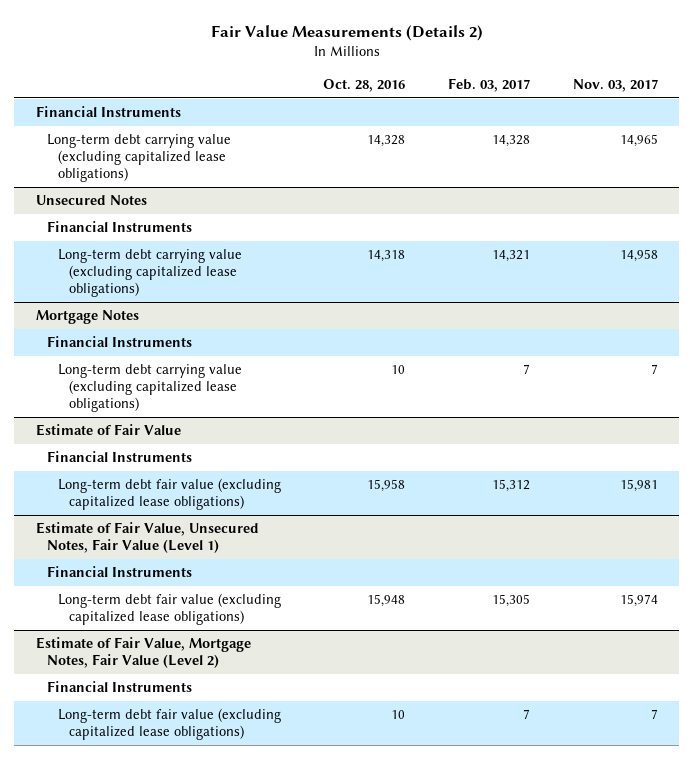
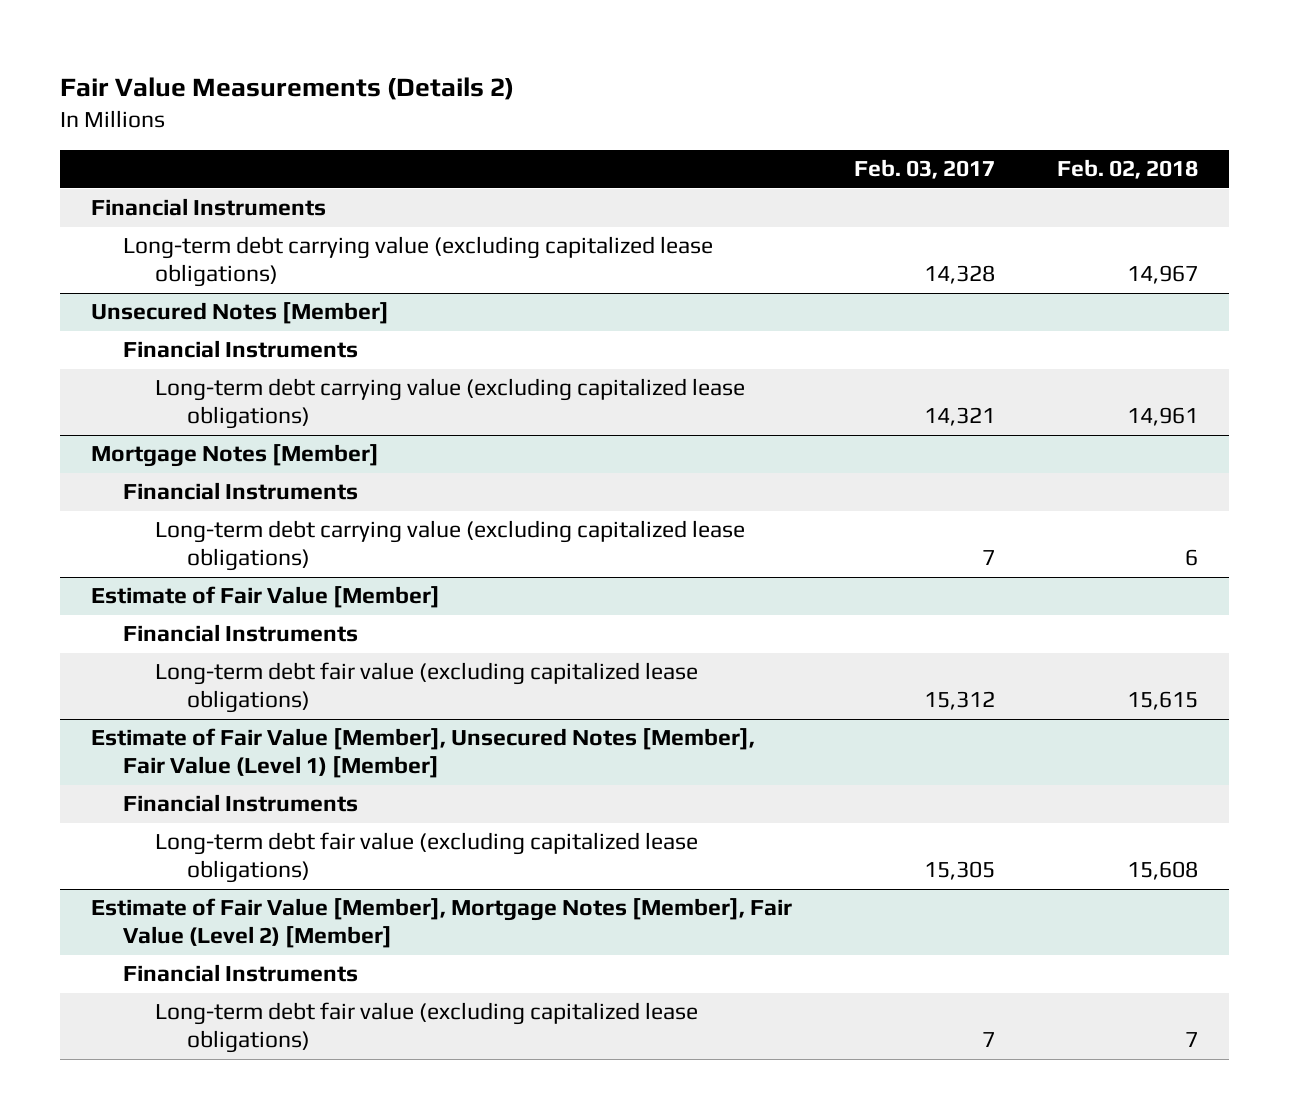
[323,78,406,92] Oct. 28, 2016 -> none
[572,78,658,92] Nov. 03, 2017 -> none
none -> [1056,159,1198,180] Feb. 02, 2018
[35,195,147,206] Unsecured Notes -> [91,302,390,325] Unsecured Notes [Member]
[35,310,139,325] Mortgage Notes -> [91,444,380,468] Mortgage Notes [Member]
[35,424,181,437] Estimate of Fair Value -> [91,586,441,609] Estimate of Fair Value [Member]
[35,522,259,554] Estimate of Fair Value, Unsecured Notes, Fair Value (Level 1) -> [91,728,756,779] Estimate of Fair Value [Member], Unsecured Notes [Member], Fair Value (Level 1) [Member]
[35,637,251,669] Estimate of Fair Value, Mortgage Notes, Fair Value (Level 2) -> [91,898,793,949] Estimate of Fair Value [Member], Mortgage Notes [Member], Fair Value (Level 2) [Member]

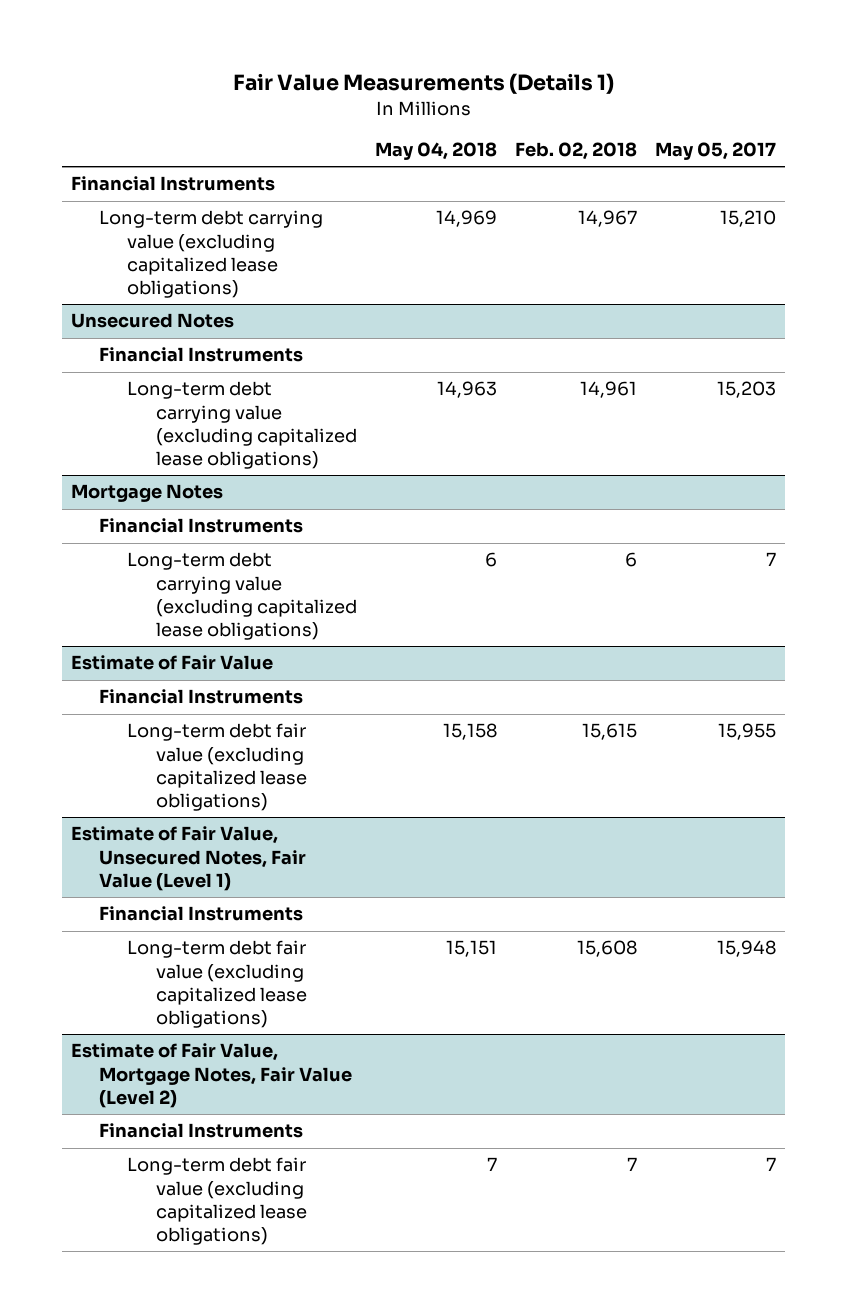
[60,76,515,100] Fair Value Measurements (Details 2) -> [232,72,614,94] Fair Value Measurements (Details 1)
[854,159,996,180] Feb. 03, 2017 -> none
none -> [374,142,497,161] May 04, 2018
none -> [655,142,777,161] May 05, 2017
[91,302,390,325] Unsecured Notes [Member] -> [70,313,234,329] Unsecured Notes
[91,444,380,468] Mortgage Notes [Member] -> [70,484,223,503] Mortgage Notes
[91,586,441,609] Estimate of Fair Value [Member] -> [70,655,273,671] Estimate of Fair Value
[91,728,756,779] Estimate of Fair Value [Member], Unsecured Notes [Member], Fair Value (Level 1) [Member] -> [70,826,307,891] Estimate of Fair Value, Unsecured Notes, Fair Value (Level 1)
[91,898,793,949] Estimate of Fair Value [Member], Mortgage Notes [Member], Fair Value (Level 2) [Member] -> [70,1043,353,1108] Estimate of Fair Value, Mortgage Notes, Fair Value (Level 2)

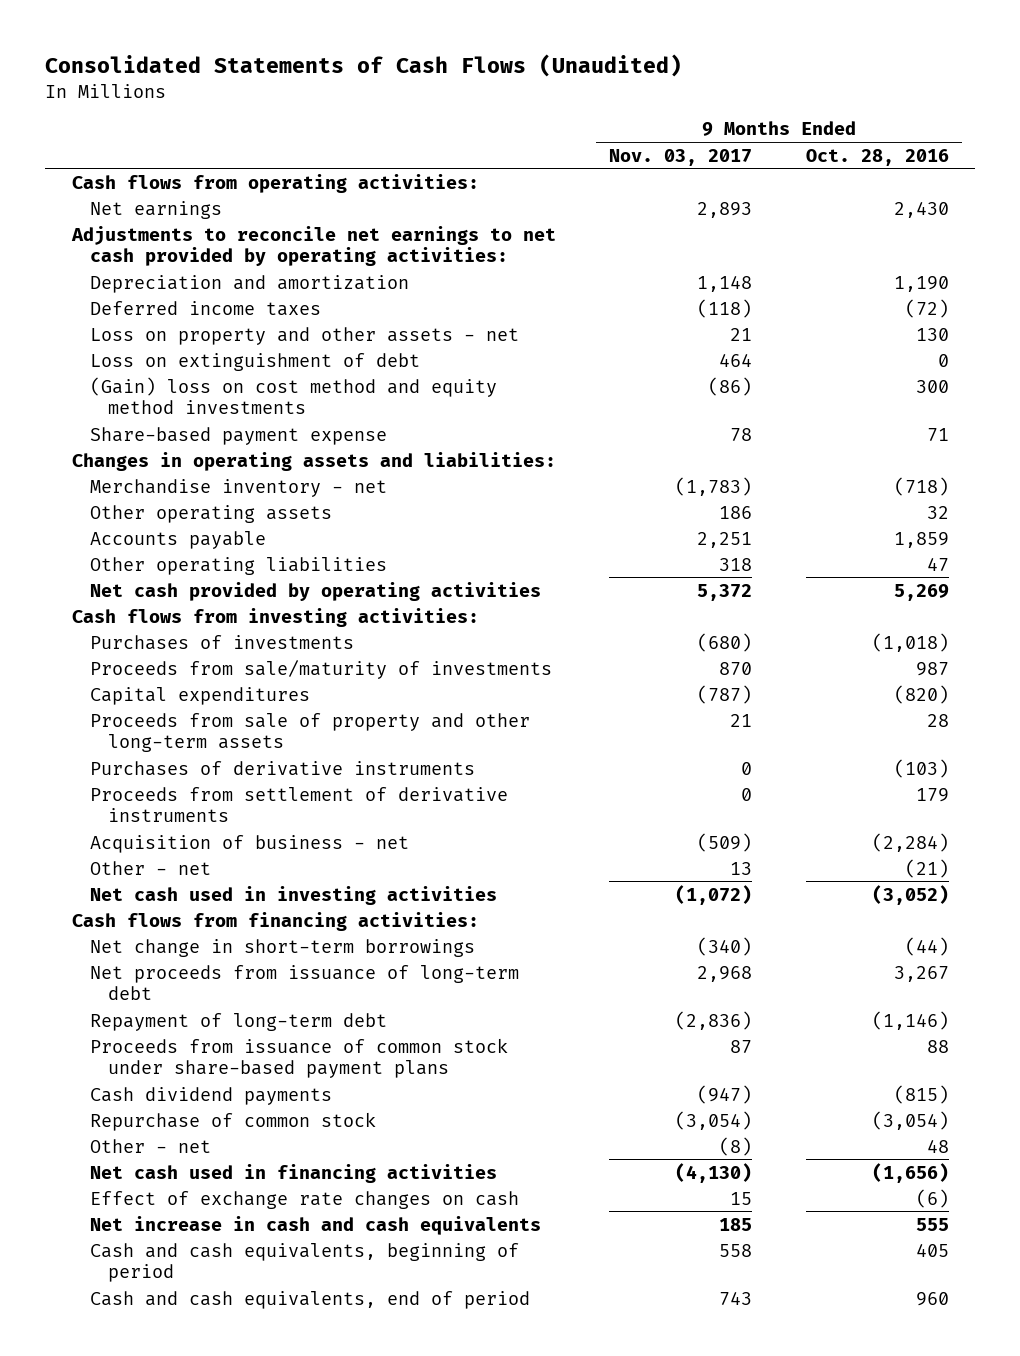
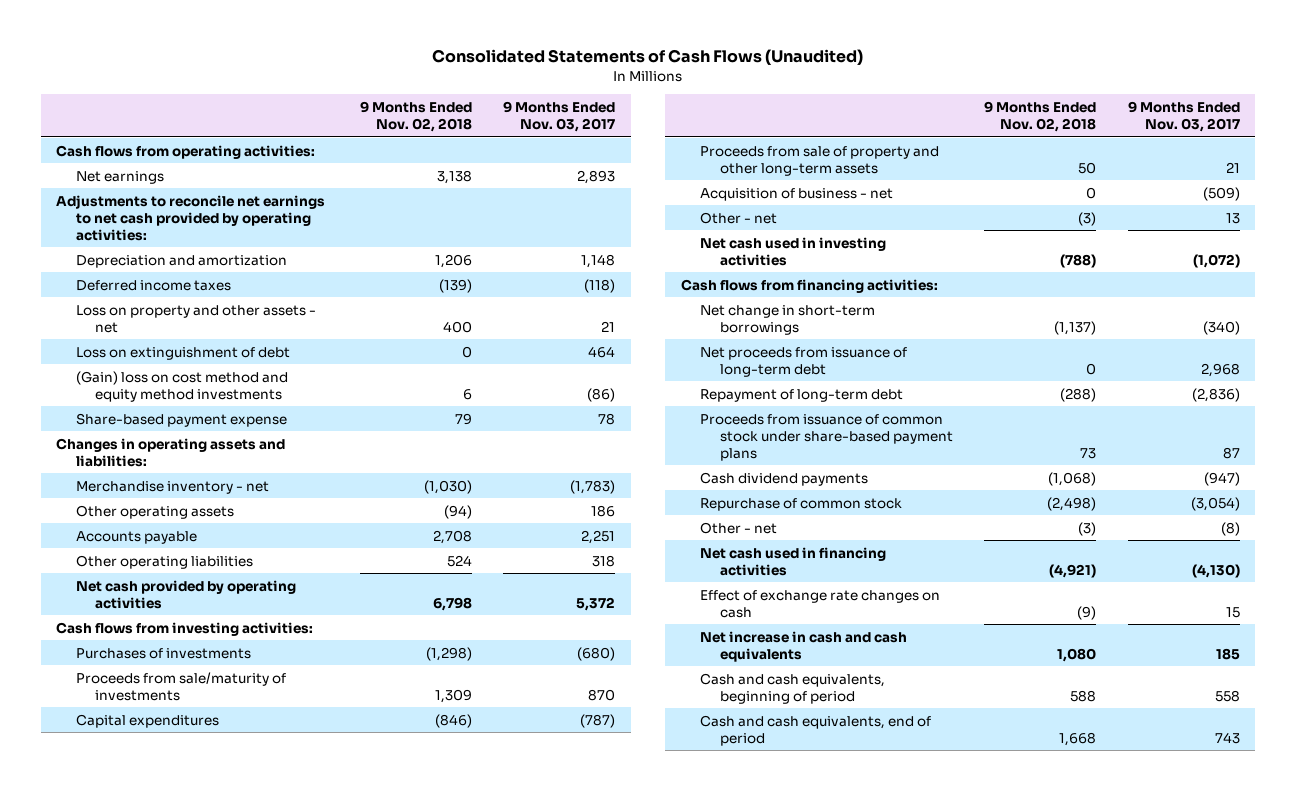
[805,148,949,166] Oct. 28, 2016 -> none
none -> [359,100,472,132] 9 Months Ended Nov. 02, 2018
[89,760,475,776] Purchases of derivative instruments -> none
[89,786,508,823] Proceeds from settlement of derivative instruments -> none

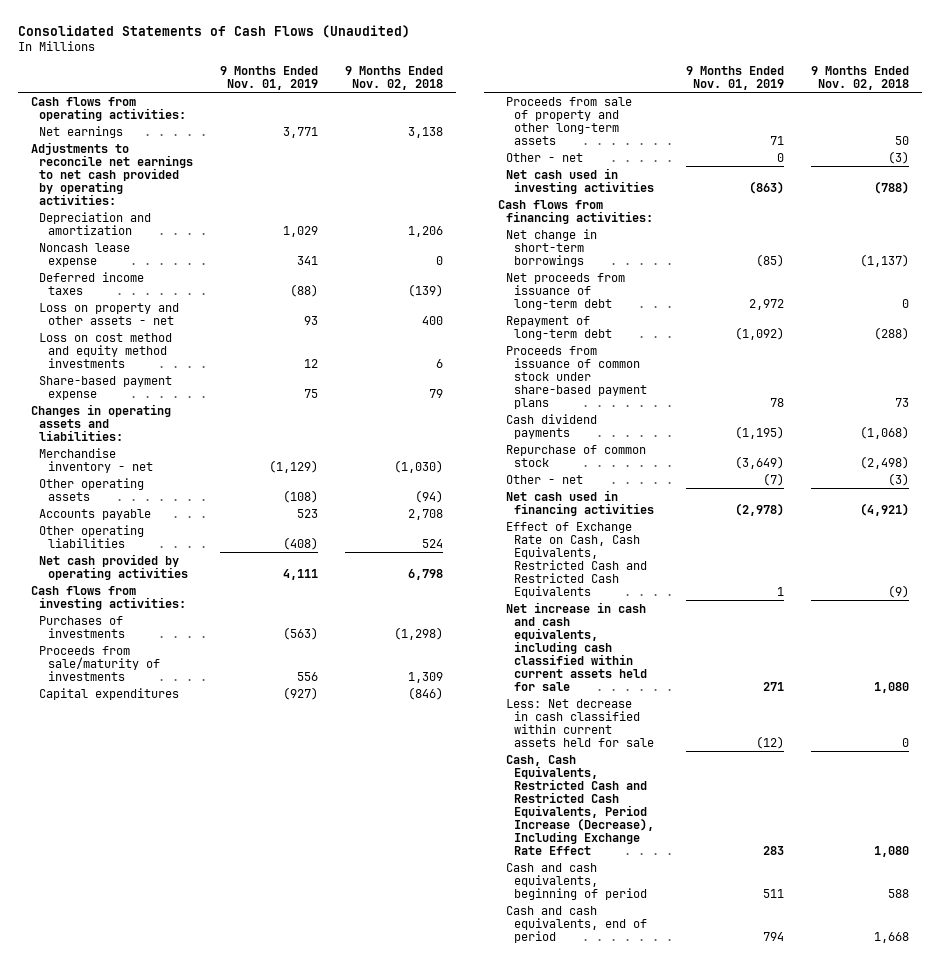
[503,100,616,132] 9 Months Ended Nov. 03, 2017 -> none
none -> [220,65,319,90] 9 Months Ended Nov. 01, 2019
none -> [39,242,131,267] Noncash lease expense
[75,346,290,360] Loss on extinguishment of debt -> none
[75,370,288,402] (Gain) loss on cost method and equity method investments -> [39,332,173,368] Loss on cost method and equity method investments
[700,187,894,201] Acquisition of business - net -> none
[700,630,908,662] Net increase in cash and cash equivalents -> none
[700,589,941,618] Effect of exchange rate changes on cash -> [505,521,647,598] Effect of Exchange Rate on Cash, Cash Equivalents, Restricted Cash and Restricted Cash Equivalents
none -> [505,601,647,692] Net increase in cash and cash equivalents, including cash classified within current assets held for sale
none -> [505,698,654,747] Less: Net decrease in cash classified within current assets held for sale
none -> [505,754,654,856] Cash, Cash Equivalents, Restricted Cash and Restricted Cash Equivalents, Period Increase (Decrease), Including Exchange Rate Effect

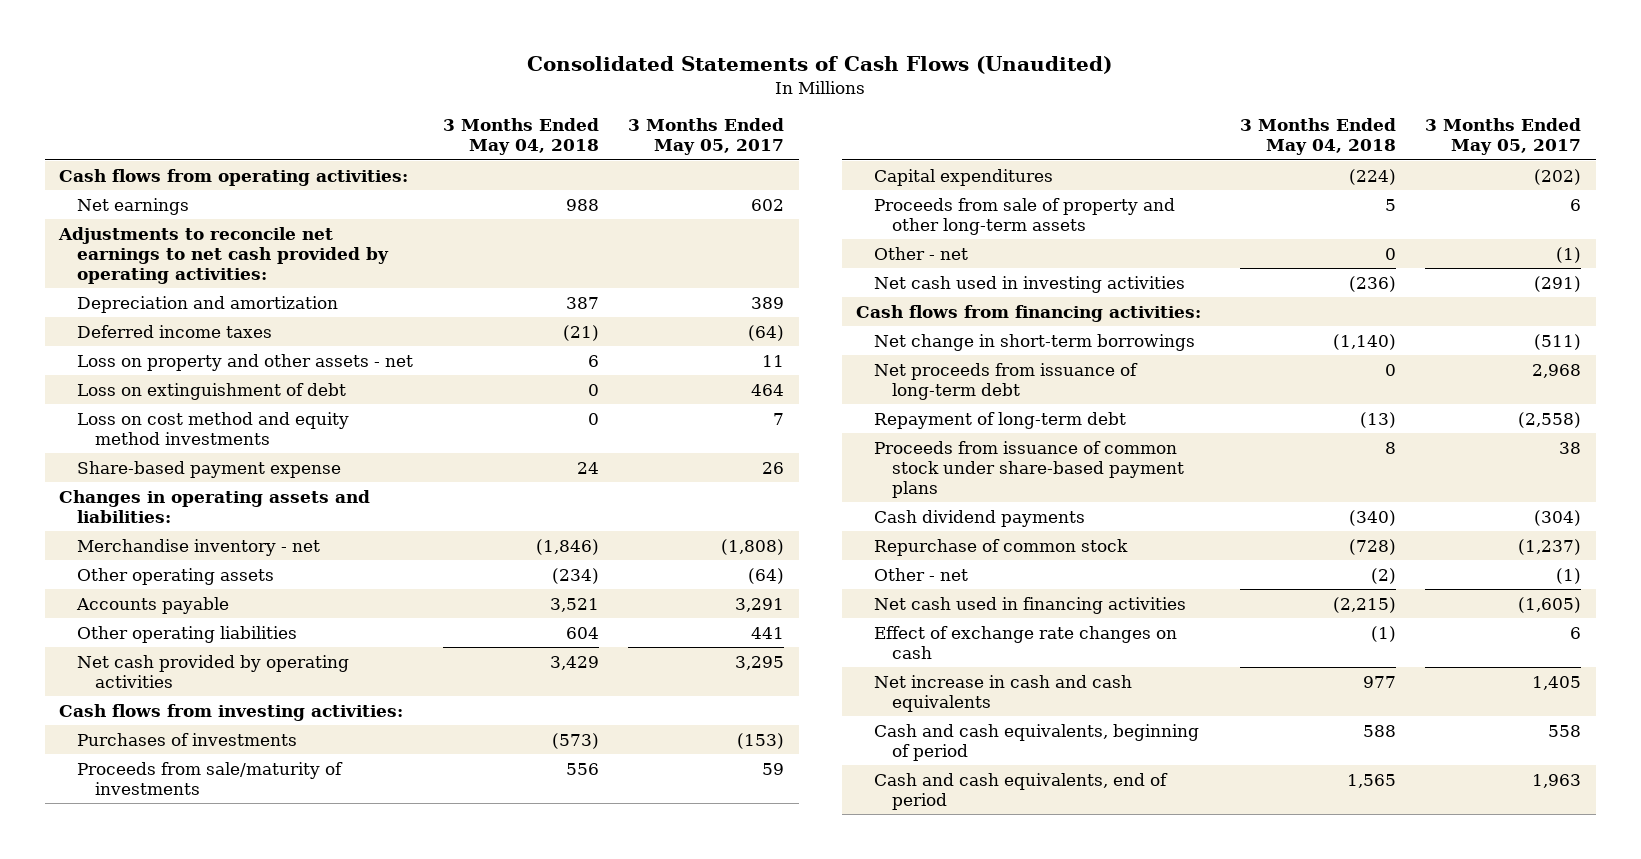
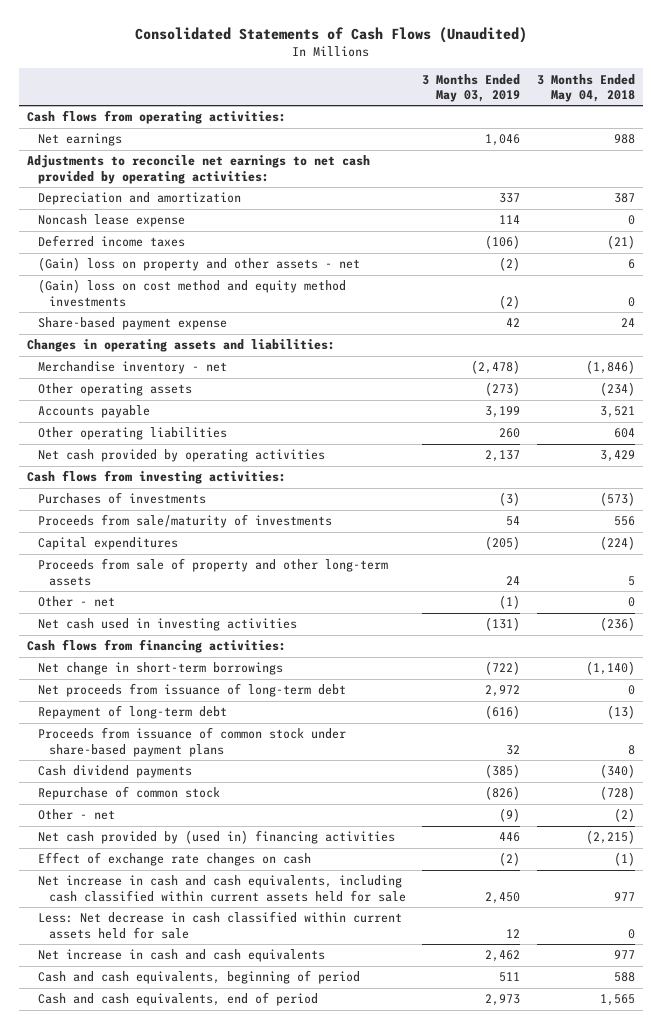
[628,118,785,156] 3 Months Ended May 05, 2017 -> none
none -> [422,73,521,102] 3 Months Ended May 03, 2019
none -> [38,214,186,228] Noncash lease expense
[77,382,347,400] Loss on extinguishment of debt -> none
[77,353,414,371] Loss on property and other assets - net -> [38,257,361,272] (Gain) loss on property and other assets - net
[77,411,350,445] Loss on cost method and equity method investments -> [38,279,347,307] (Gain) loss on cost method and equity method investments
[874,596,1187,614] Net cash used in financing activities -> [38,830,396,845] Net cash provided by (used in) financing activities
none -> [38,875,407,902] Net increase in cash and cash equivalents, including cash classified within current assets held for sale
none -> [38,911,403,939] Less: Net decrease in cash classified within current assets held for sale

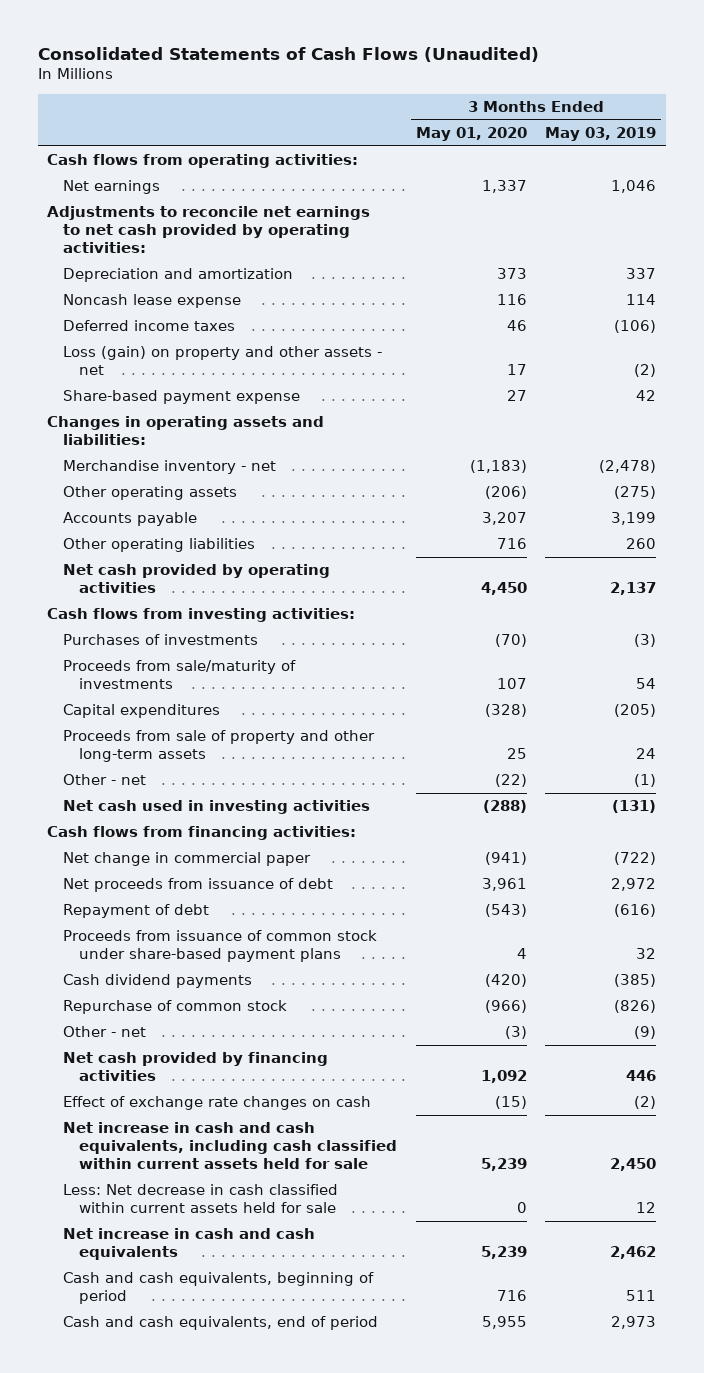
[536,73,635,102] 3 Months Ended May 04, 2018 -> none
none -> [415,127,527,142] May 01, 2020
[38,279,347,307] (Gain) loss on cost method and equity method investments -> none
[38,257,361,272] (Gain) loss on property and other assets - net -> [63,346,383,376] Loss (gain) on property and other assets - net
[485,382,521,397] (273) -> [614,486,657,500] (275)
[38,662,284,676] Net change in short-term borrowings -> [63,852,312,867] Net change in commercial paper
[38,683,347,698] Net proceeds from issuance of long-term debt -> [63,878,334,893] Net proceeds from issuance of debt
[38,705,228,720] Repayment of long-term debt -> [63,904,210,919] Repayment of debt
[38,830,396,845] Net cash provided by (used in) financing activities -> [63,1052,329,1082] Net cash provided by financing activities

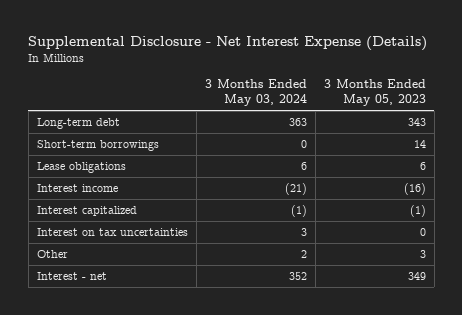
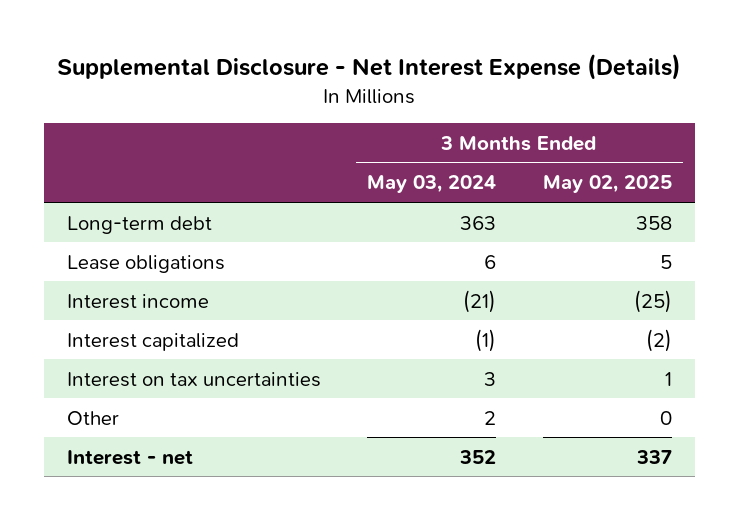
[323,79,426,107] 3 Months Ended May 05, 2023 -> none
none -> [542,175,672,194] May 02, 2025
[36,139,159,151] Short-term borrowings -> none

